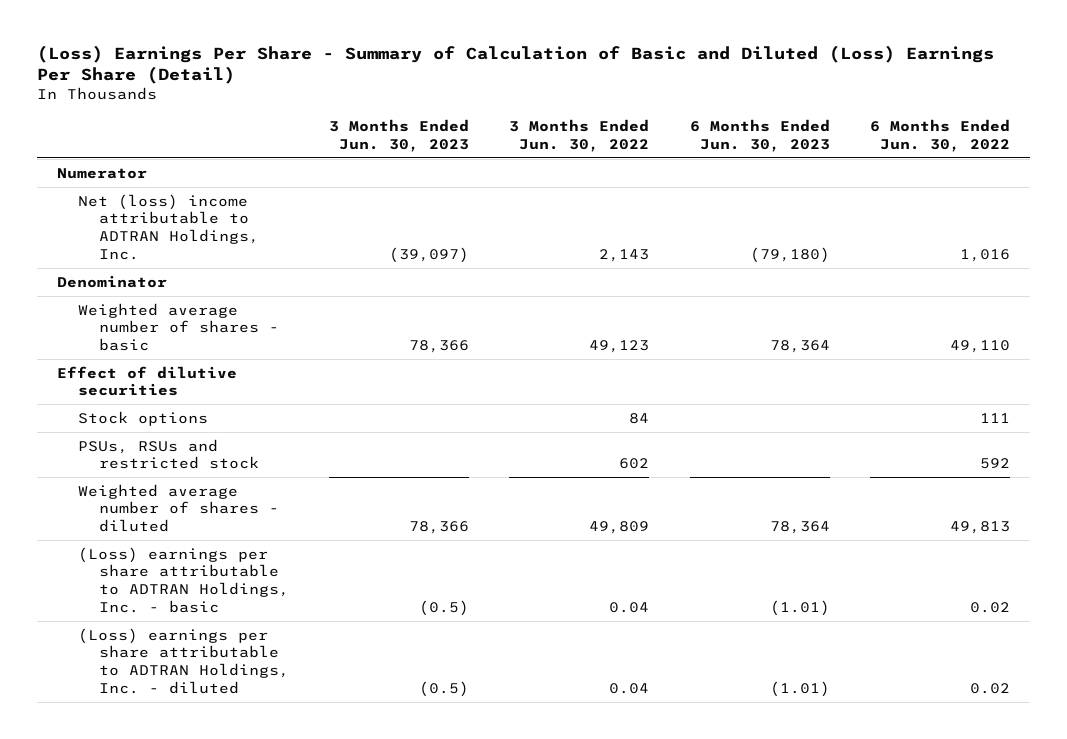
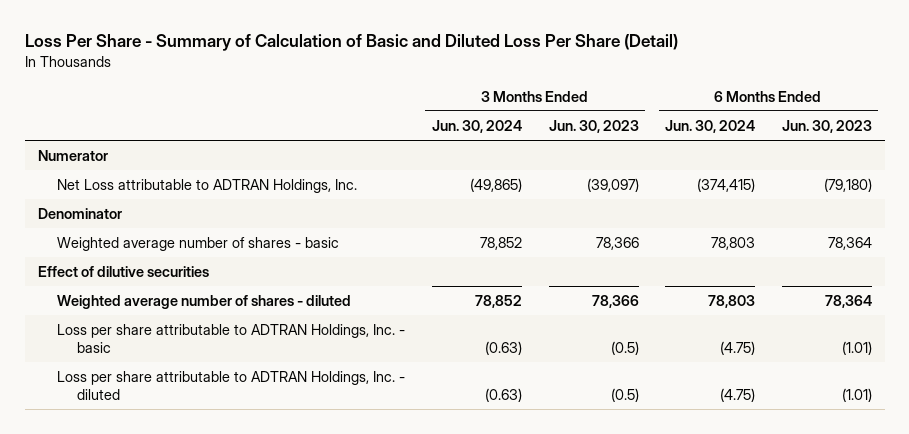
[37,44,995,85] (Loss) Earnings Per Share - Summary of Calculation of Basic and Diluted (Loss) Earnings Per Share (Detail) -> [24,34,678,52] Loss Per Share - Summary of Calculation of Basic and Diluted Loss Per Share (Detail)
[509,119,650,153] 3 Months Ended Jun. 30, 2022 -> none
[869,119,1010,153] 6 Months Ended Jun. 30, 2022 -> none
none -> [432,119,523,133] Jun. 30, 2024
none -> [665,119,756,133] Jun. 30, 2024
[77,193,259,261] Net (loss) income attributable to ADTRAN Holdings, Inc. -> [57,179,358,194] Net Loss attributable to ADTRAN Holdings, Inc.
[77,410,208,426] Stock options -> none
[77,438,259,470] PSUs, RSUs and restricted stock -> none
[77,546,289,614] (Loss) earnings per share attributable to ADTRAN Holdings, Inc. - basic -> [57,324,406,353] Loss per share attributable to ADTRAN Holdings, Inc. - basic
[77,627,289,695] (Loss) earnings per share attributable to ADTRAN Holdings, Inc. - diluted -> [57,371,406,400] Loss per share attributable to ADTRAN Holdings, Inc. - diluted

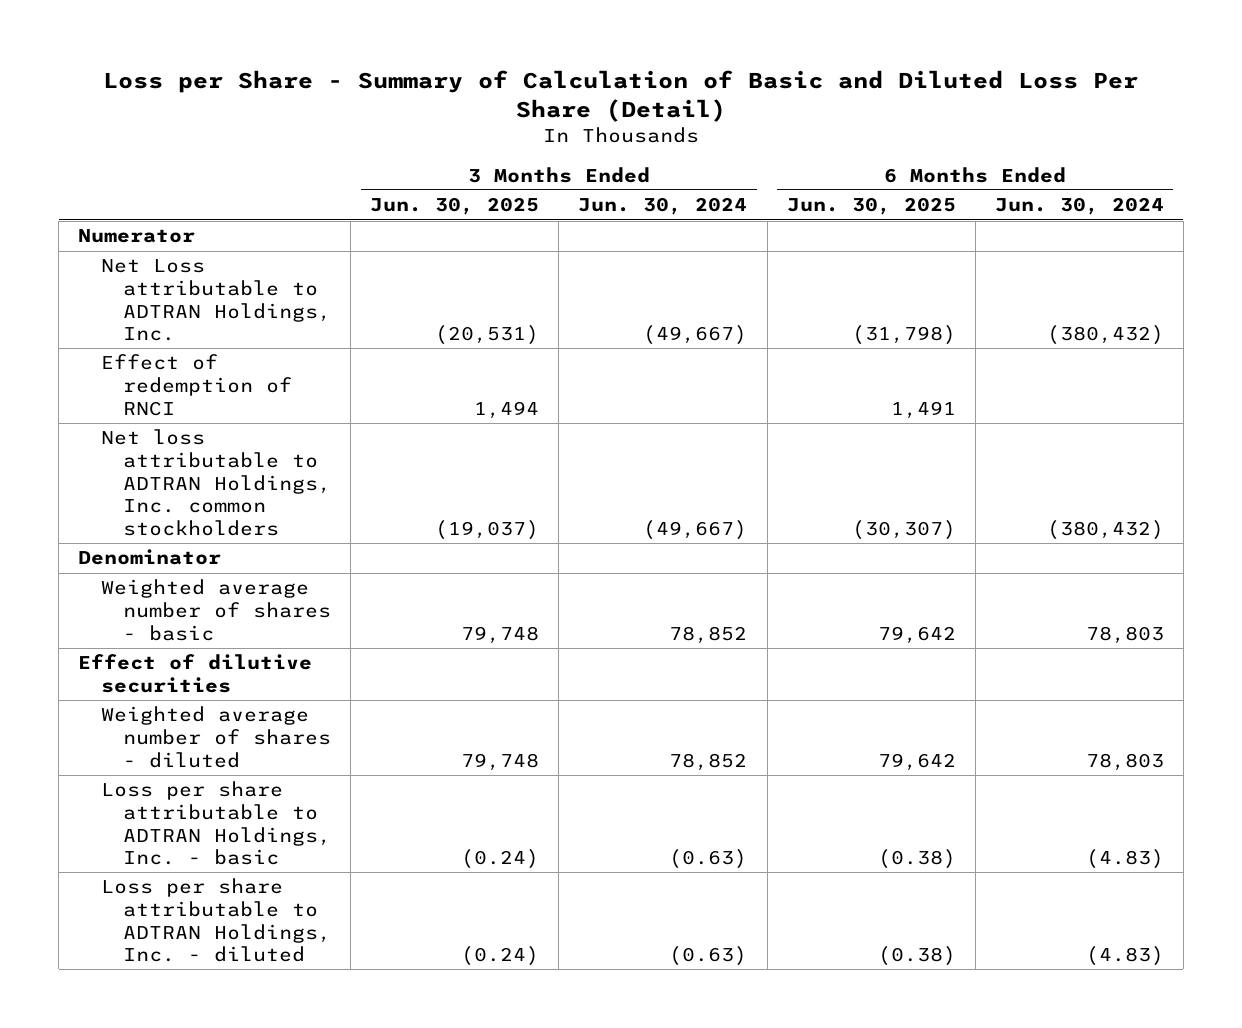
[24,34,678,52] Loss Per Share - Summary of Calculation of Basic and Diluted Loss Per Share (Detail) -> [102,69,1138,122] Loss per Share - Summary of Calculation of Basic and Diluted Loss Per Share (Detail)
[548,119,639,133] Jun. 30, 2023 -> none
[781,119,872,133] Jun. 30, 2023 -> none
none -> [370,197,540,216] Jun. 30, 2025
none -> [786,197,956,216] Jun. 30, 2025
[470,178,523,193] (49,865) -> [643,325,748,346] (49,667)
[697,178,756,193] (374,415) -> [1046,325,1164,346] (380,432)
none -> [100,354,293,416] Effect of redemption of RNCI
none -> [100,429,332,536] Net loss attributable to ADTRAN Holdings, Inc. common stockholders
[720,340,756,355] (4.75) -> [1085,849,1164,870] (4.83)
[720,387,756,402] (4.75) -> [1085,946,1164,967] (4.83)

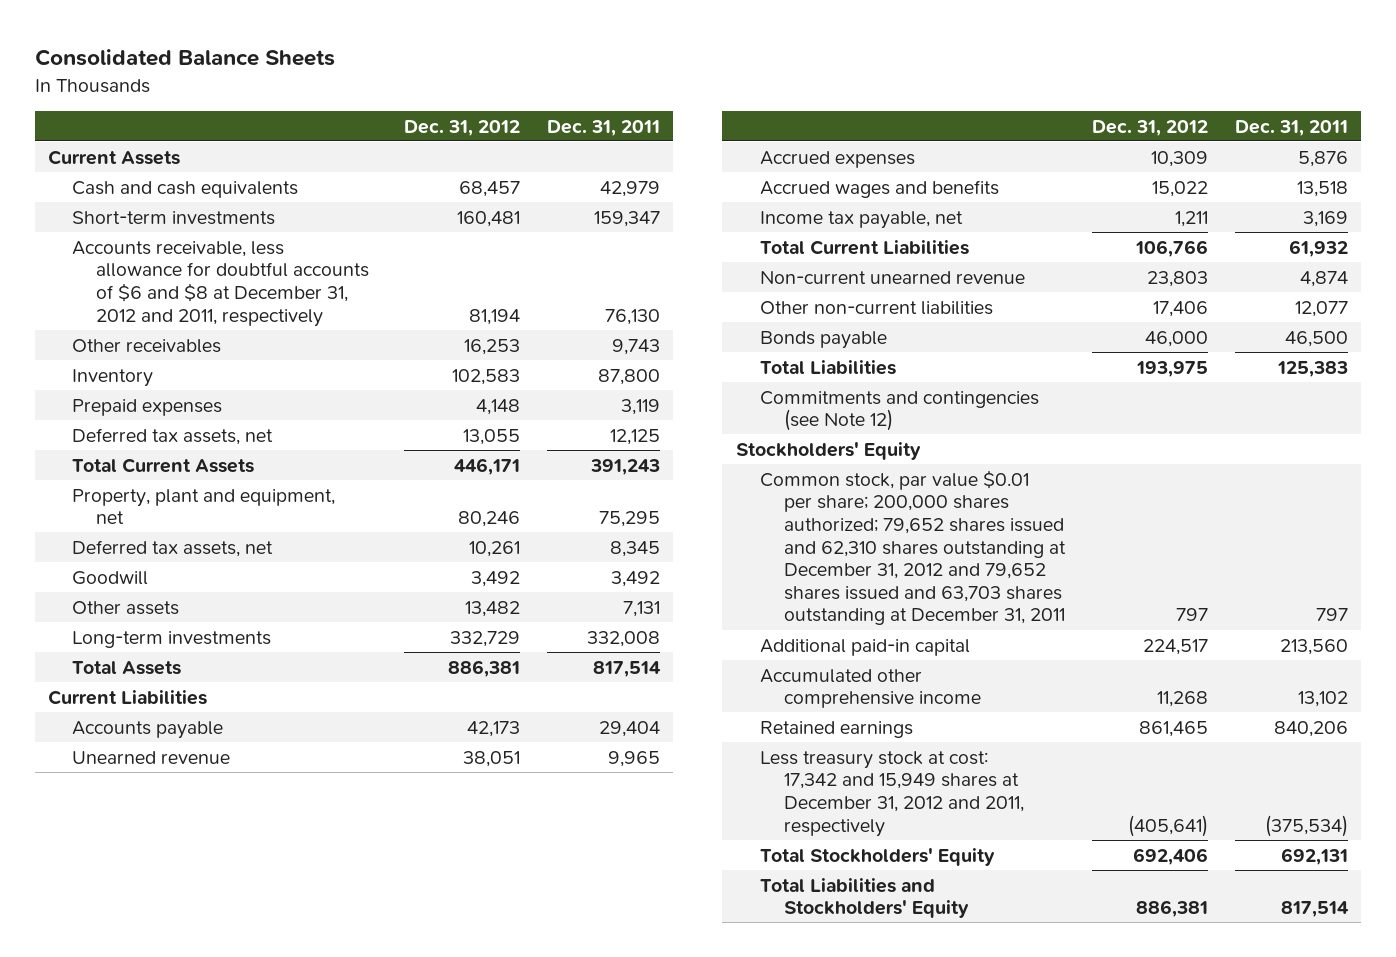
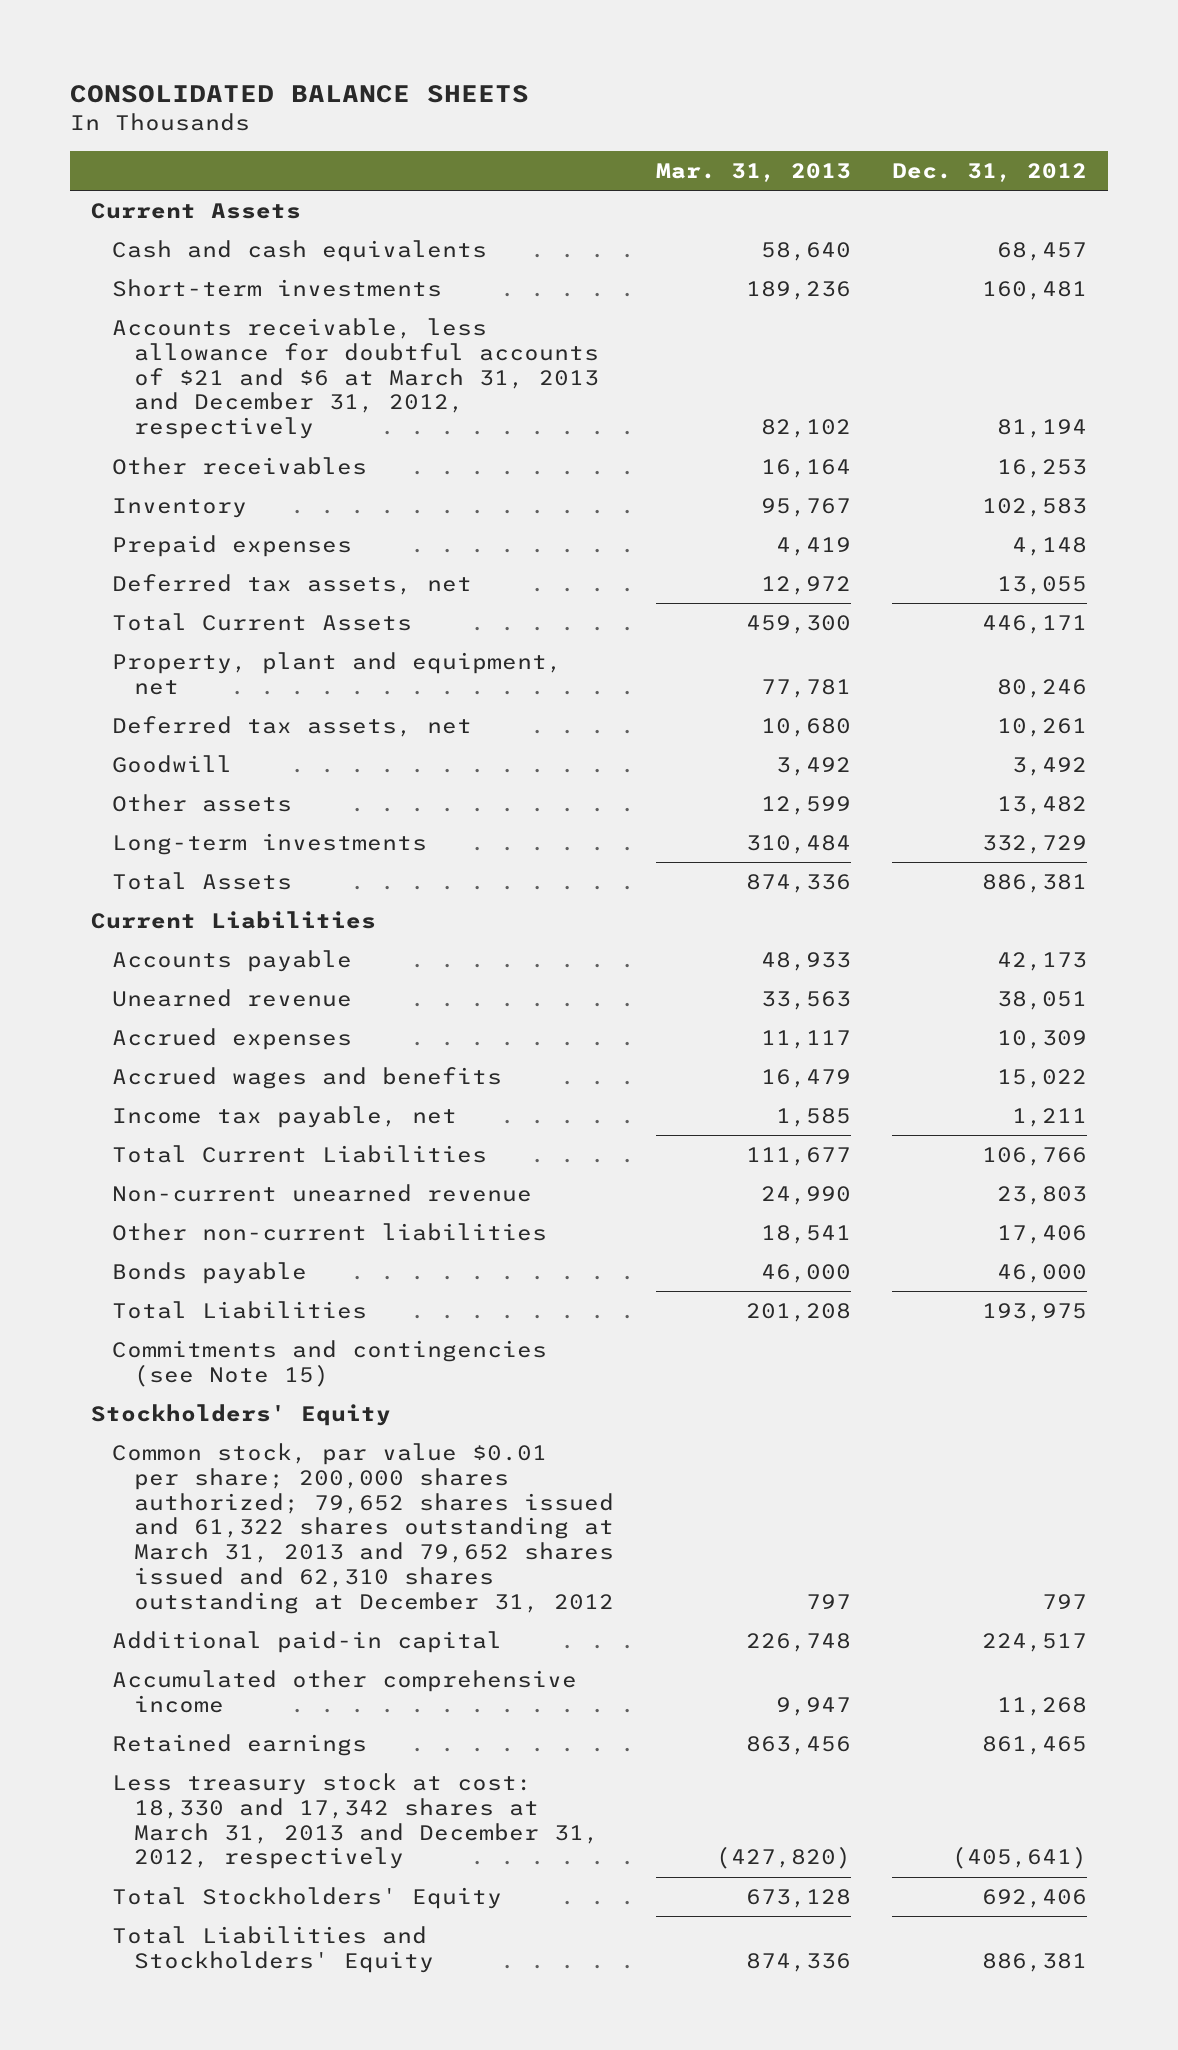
[34,49,335,67] Consolidated Balance Sheets -> [69,85,529,104] CONSOLIDATED BALANCE SHEETS
[547,119,661,136] Dec. 31, 2011 -> none
none -> [655,162,851,182] Mar. 31, 2013
[72,240,370,327] Accounts receivable, less allowance for doubtful accounts of $6 and $8 at December 31, 2012 and 2011, respectively -> [112,317,600,440] Accounts receivable, less allowance for doubtful accounts of $21 and $6 at March 31, 2013 and December 31, 2012, respectively
[759,390,1039,432] Commitments and contingencies (see Note 12) -> [112,1339,548,1387] Commitments and contingencies (see Note 15)
[759,469,1066,626] Common stock, par value $0.01 per share; 200,000 shares authorized; 79,652 shares issued and 62,310 shares outstanding at December 31, 2012 and 79,652 shares issued and 63,703 shares outstanding at December 31, 2011 -> [112,1442,615,1614] Common stock, par value $0.01 per share; 200,000 shares authorized; 79,652 shares issued and 61,322 shares outstanding at March 31, 2013 and 79,652 shares issued and 62,310 shares outstanding at December 31, 2012
[759,750,1024,837] Less treasury stock at cost: 17,342 and 15,949 shares at December 31, 2012 and 2011, respectively -> [112,1772,600,1870] Less treasury stock at cost: 18,330 and 17,342 shares at March 31, 2013 and December 31, 2012, respectively

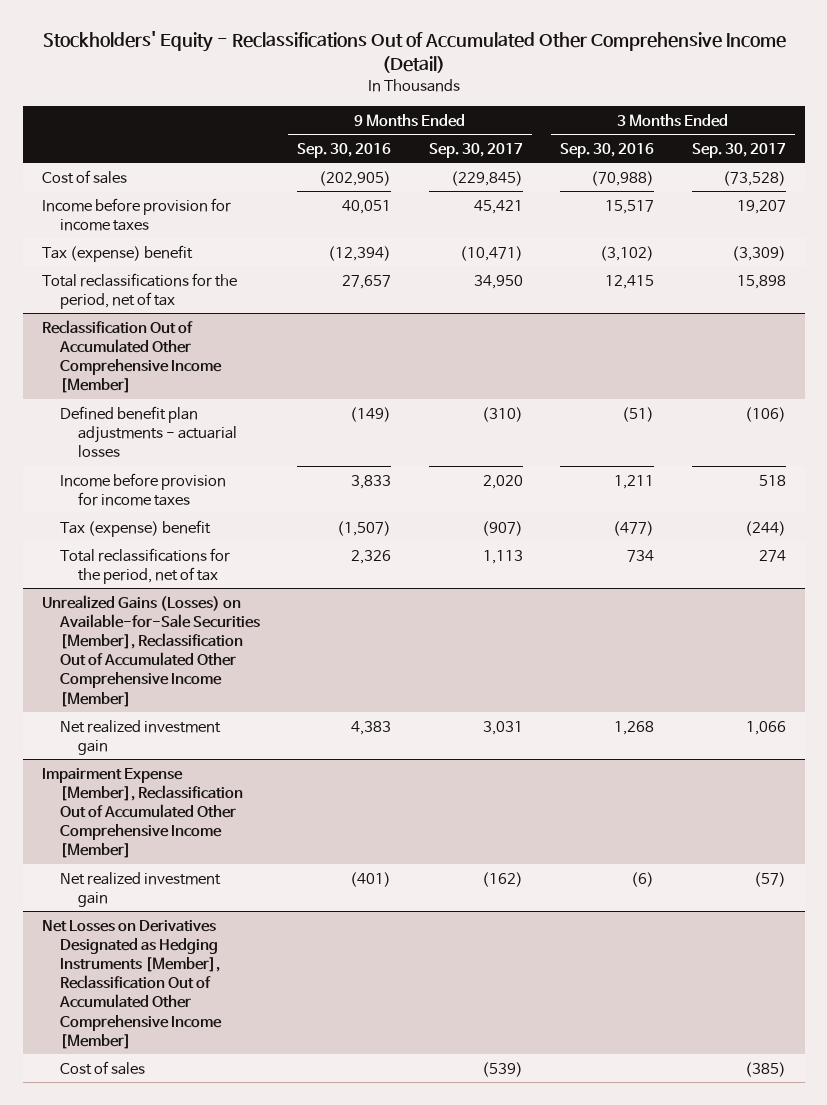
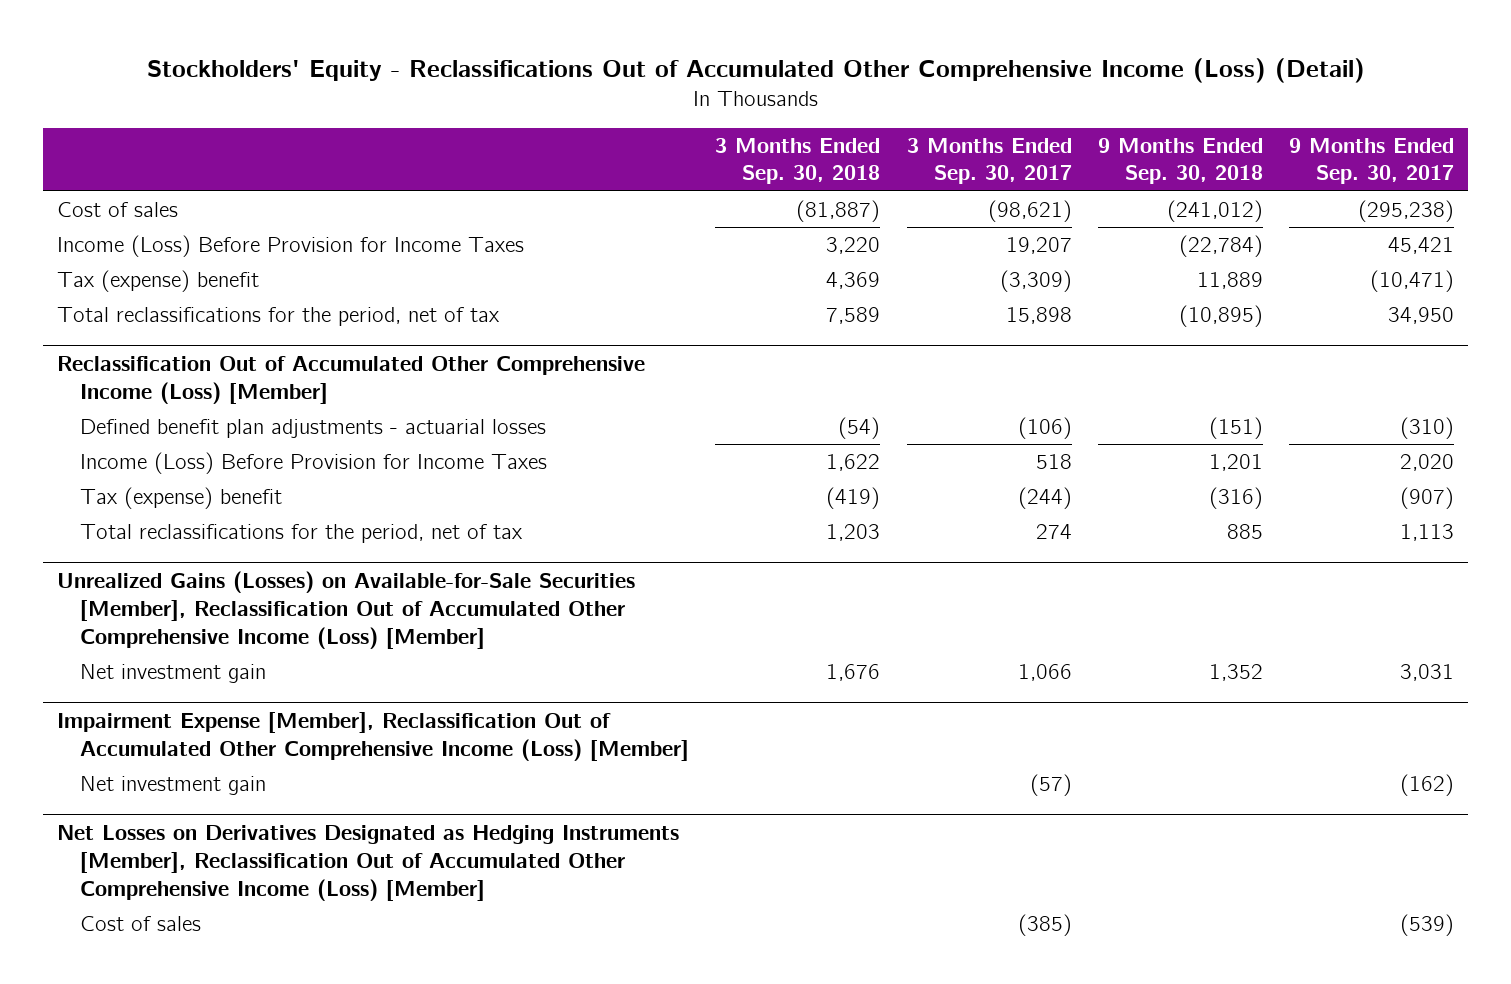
[42,31,786,74] Stockholders' Equity - Reclassifications Out of Accumulated Other Comprehensive Income (Detail) -> [146,57,1365,83] Stockholders' Equity - Reclassifications Out of Accumulated Other Comprehensive Income (Loss) (Detail)
[297,142,392,158] Sep. 30, 2016 -> none
[560,142,655,158] Sep. 30, 2016 -> none
none -> [715,137,881,185] 3 Months Ended Sep. 30, 2018
none -> [1098,137,1264,185] 9 Months Ended Sep. 30, 2018
[450,170,523,186] (229,845) -> [1358,200,1455,223] (295,238)
[722,170,786,186] (73,528) -> [987,200,1072,223] (98,621)
[41,197,231,231] Income before provision for income taxes -> [56,235,524,258] Income (Loss) Before Provision for Income Taxes
[41,319,222,394] Reclassification Out of Accumulated Other Comprehensive Income [Member] -> [56,356,645,404] Reclassification Out of Accumulated Other Comprehensive Income (Loss) [Member]
[59,472,226,506] Income before provision for income taxes -> [80,452,548,475] Income (Loss) Before Provision for Income Taxes
[41,594,260,707] Unrealized Gains (Losses) on Available-for-Sale Securities [Member], Reclassification Out of Accumulated Other Comprehensive Income [Member] -> [56,571,635,649] Unrealized Gains (Losses) on Available-for-Sale Securities [Member], Reclassification Out of Accumulated Other Comprehensive Income (Loss) [Member]
[59,719,221,755] Net realized investment gain -> [80,664,267,684] Net investment gain
[41,767,243,859] Impairment Expense [Member], Reclassification Out of Accumulated Other Comprehensive Income [Member] -> [56,712,690,761] Impairment Expense [Member], Reclassification Out of Accumulated Other Comprehensive Income (Loss) [Member]
[59,871,221,907] Net realized investment gain -> [80,776,267,796] Net investment gain
[41,919,222,1049] Net Losses on Derivatives Designated as Hedging Instruments [Member], Reclassification Out of Accumulated Other Comprehensive Income [Member] -> [56,825,679,901] Net Losses on Derivatives Designated as Hedging Instruments [Member], Reclassification Out of Accumulated Other Comprehensive Income (Loss) [Member]

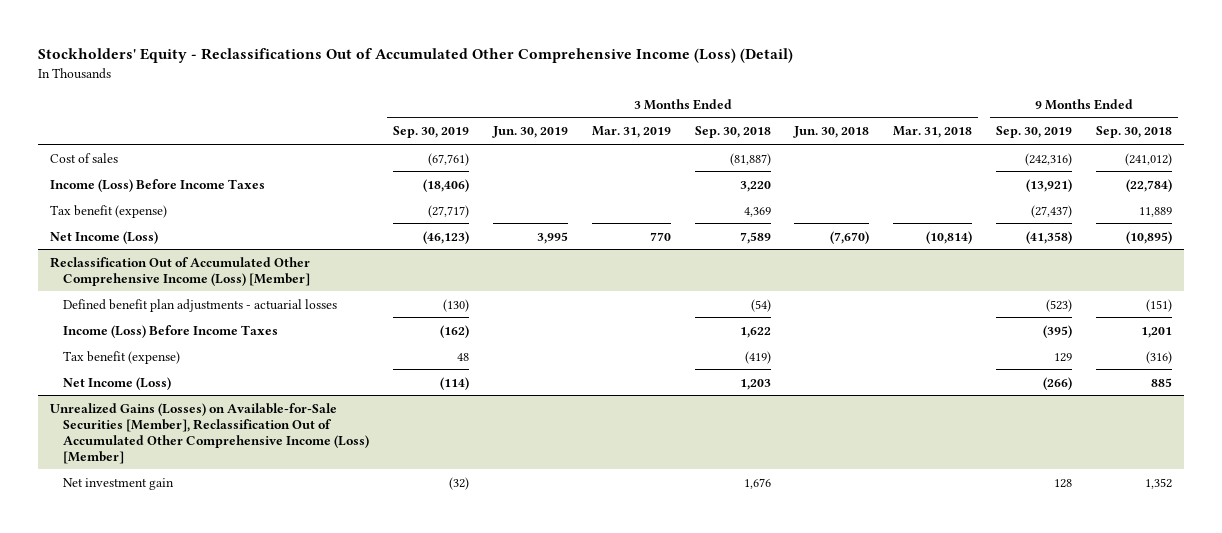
[906,137,1072,185] 3 Months Ended Sep. 30, 2017 -> none
[1289,137,1455,185] 9 Months Ended Sep. 30, 2017 -> none
none -> [393,126,470,139] Sep. 30, 2019
none -> [492,126,569,139] Jun. 30, 2019
none -> [591,126,671,139] Mar. 31, 2019
none -> [793,126,870,139] Jun. 30, 2018
none -> [893,126,973,139] Mar. 31, 2018
none -> [995,126,1072,139] Sep. 30, 2019
[56,235,524,258] Income (Loss) Before Provision for Income Taxes -> [50,178,266,192] Income (Loss) Before Income Taxes
[56,270,259,293] Tax (expense) benefit -> [50,204,168,218] Tax benefit (expense)
[56,307,500,327] Total reclassifications for the period, net of tax -> [50,230,159,244] Net Income (Loss)
[80,452,548,475] Income (Loss) Before Provision for Income Taxes -> [63,324,279,338] Income (Loss) Before Income Taxes
[80,487,283,510] Tax (expense) benefit -> [63,350,181,364] Tax benefit (expense)
[80,524,524,544] Total reclassifications for the period, net of tax -> [63,376,172,390] Net Income (Loss)
[56,712,690,761] Impairment Expense [Member], Reclassification Out of Accumulated Other Comprehensive Income (Loss) [Member] -> none
[80,776,267,796] Net investment gain -> none
[56,825,679,901] Net Losses on Derivatives Designated as Hedging Instruments [Member], Reclassification Out of Accumulated Other Comprehensive Income (Loss) [Member] -> none
[80,916,202,932] Cost of sales -> none

